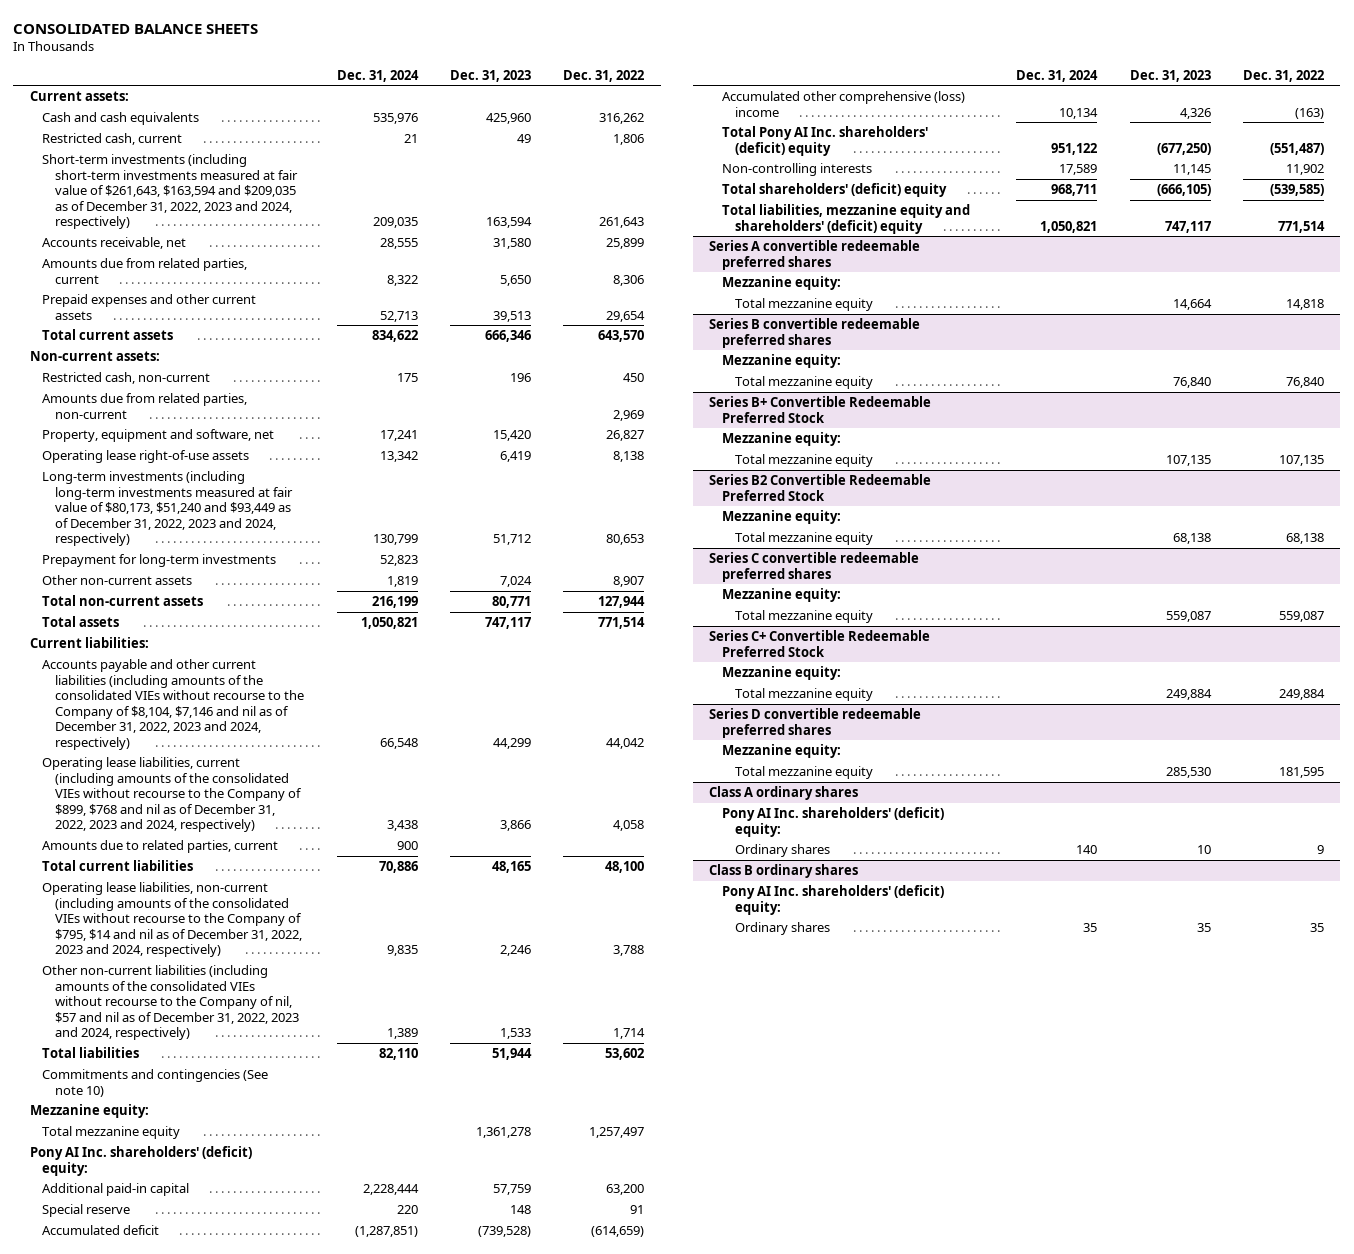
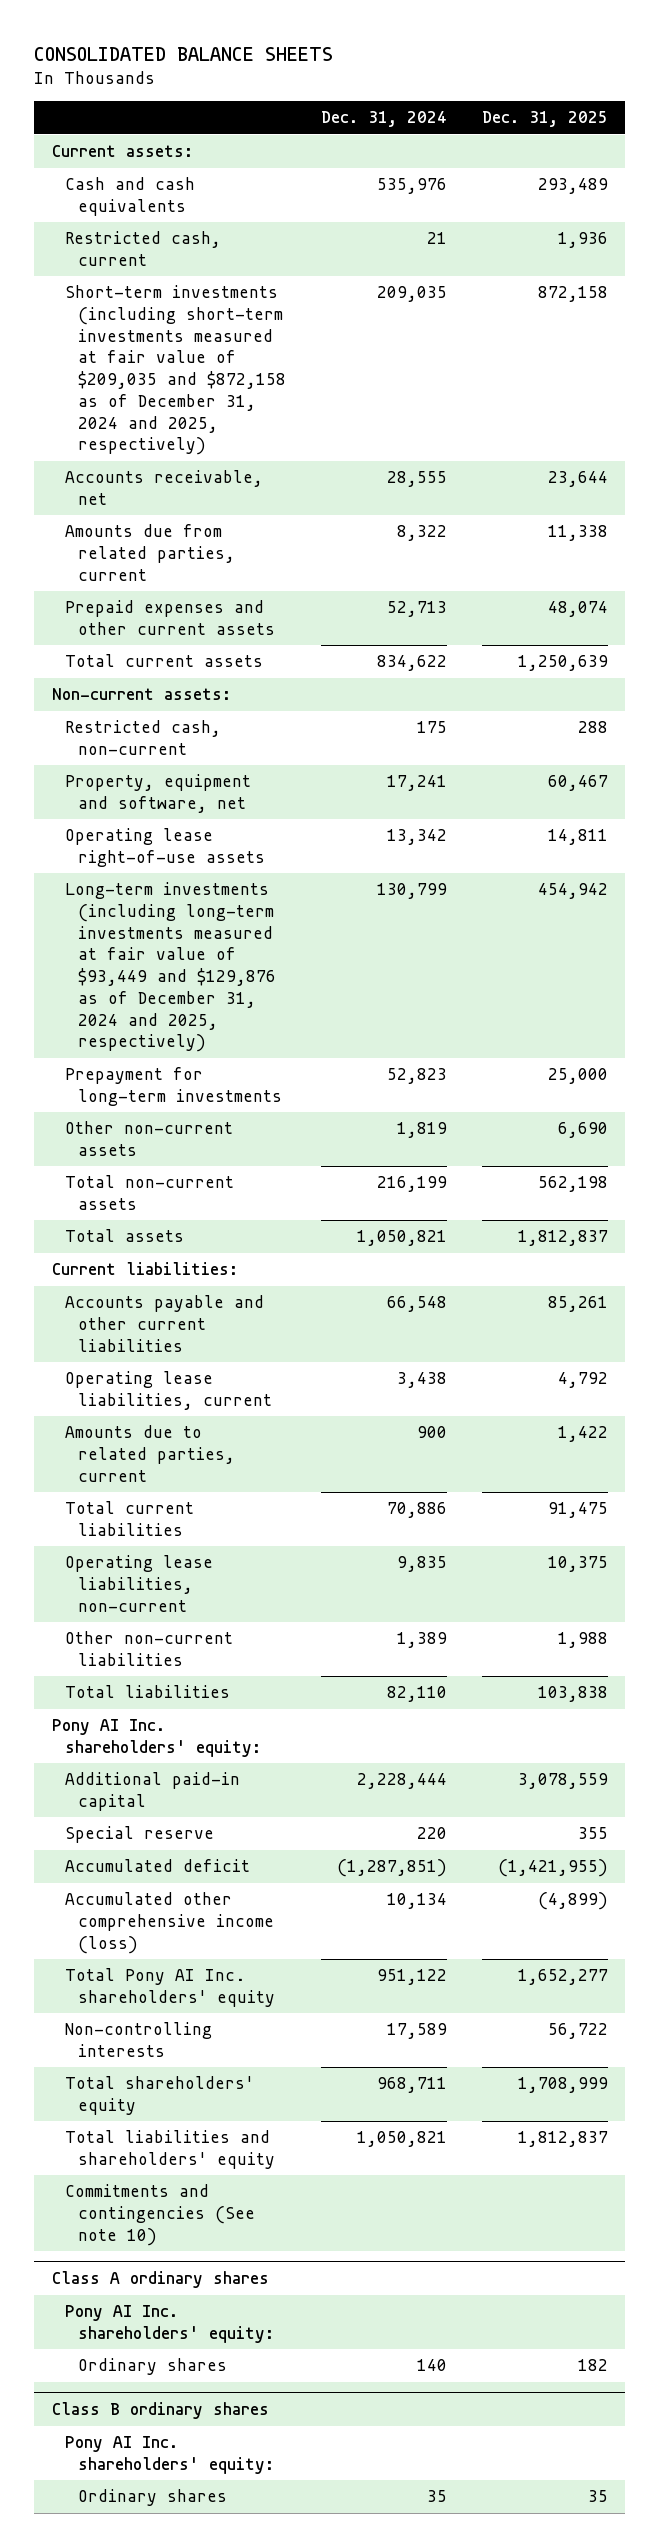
[449,69,531,82] Dec. 31, 2023 -> none
[563,69,645,82] Dec. 31, 2022 -> none
none -> [481,111,608,128] Dec. 31, 2025
[42,154,299,230] Short-term investments (including short-term investments measured at fair value of $261,643, $163,594 and $209,035 as of December 31, 2022, 2023 and 2024, respectively) -> [64,285,286,456] Short-term investments (including short-term investments measured at fair value of $209,035 and $872,158 as of December 31, 2024 and 2025, respectively)
[42,393,248,419] Amounts due from related parties, non-current -> none
[42,471,294,547] Long-term investments (including long-term investments measured at fair value of $80,173, $51,240 and $93,449 as of December 31, 2022, 2023 and 2024, respectively) -> [64,882,276,1053] Long-term investments (including long-term investments measured at fair value of $93,449 and $129,876 as of December 31, 2024 and 2025, respectively)
[42,659,305,750] Accounts payable and other current liabilities (including amounts of the consolidated VIEs without recourse to the Company of $8,104, $7,146 and nil as of December 31, 2022, 2023 and 2024, respectively) -> [64,1295,264,1352] Accounts payable and other current liabilities
[42,757,303,833] Operating lease liabilities, current (including amounts of the consolidated VIEs without recourse to the Company of $899, $768 and nil as of December 31, 2022, 2023 and 2024, respectively) -> [64,1371,272,1410] Operating lease liabilities, current
[42,882,303,958] Operating lease liabilities, non-current (including amounts of the consolidated VIEs without recourse to the Company of $795, $14 and nil as of December 31, 2022, 2023 and 2024, respectively) -> [64,1555,213,1612] Operating lease liabilities, non-current
[42,965,300,1041] Other non-current liabilities (including amounts of the consolidated VIEs without recourse to the Company of nil, $57 and nil as of December 31, 2022, 2023 and 2024, respectively) -> [64,1631,233,1666] Other non-current liabilities
[29,1104,149,1119] Mezzanine equity: -> none
[42,1126,181,1140] Total mezzanine equity -> none
[29,1146,252,1176] Pony AI Inc. shareholders' (deficit) equity: -> [51,1719,261,1757] Pony AI Inc. shareholders' equity:
[722,91,966,117] Accumulated other comprehensive (loss) income -> [64,1892,274,1954] Accumulated other comprehensive income (loss)
[722,126,929,156] Total Pony AI Inc. shareholders' (deficit) equity -> [64,1968,275,2007] Total Pony AI Inc. shareholders' equity
[709,240,921,270] Series A convertible redeemable preferred shares -> none
[722,276,842,291] Mezzanine equity: -> none
[734,298,873,312] Total mezzanine equity -> none
[709,318,921,348] Series B convertible redeemable preferred shares -> none
[722,354,842,369] Mezzanine equity: -> none
[734,376,873,390] Total mezzanine equity -> none
[709,396,932,423] Series B+ Convertible Redeemable Preferred Stock -> none
[722,432,842,447] Mezzanine equity: -> none
[734,454,873,468] Total mezzanine equity -> none
[709,474,932,501] Series B2 Convertible Redeemable Preferred Stock -> none
[722,510,842,525] Mezzanine equity: -> none
[734,532,873,546] Total mezzanine equity -> none
[709,552,920,582] Series C convertible redeemable preferred shares -> none
[722,588,842,603] Mezzanine equity: -> none
[734,610,873,624] Total mezzanine equity -> none
[709,630,931,657] Series C+ Convertible Redeemable Preferred Stock -> none
[722,666,842,681] Mezzanine equity: -> none
[734,688,873,702] Total mezzanine equity -> none
[709,708,922,738] Series D convertible redeemable preferred shares -> none
[722,744,842,759] Mezzanine equity: -> none
[734,766,873,780] Total mezzanine equity -> none
[722,183,948,198] Total shareholders' (deficit) equity -> [64,2076,254,2115] Total shareholders' equity
[722,204,971,234] Total liabilities, mezzanine equity and shareholders' (deficit) equity -> [64,2130,275,2169] Total liabilities and shareholders' equity
[42,1069,269,1097] Commitments and contingencies (See note 10) -> [64,2184,255,2246] Commitments and contingencies (See note 10)
[722,807,945,837] Pony AI Inc. shareholders' (deficit) equity: -> [64,2305,274,2343] Pony AI Inc. shareholders' equity:
[722,885,945,915] Pony AI Inc. shareholders' (deficit) equity: -> [64,2436,274,2474] Pony AI Inc. shareholders' equity:

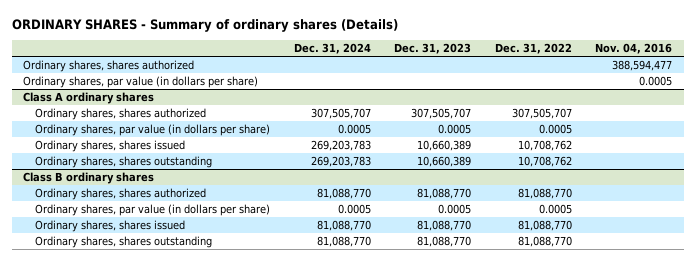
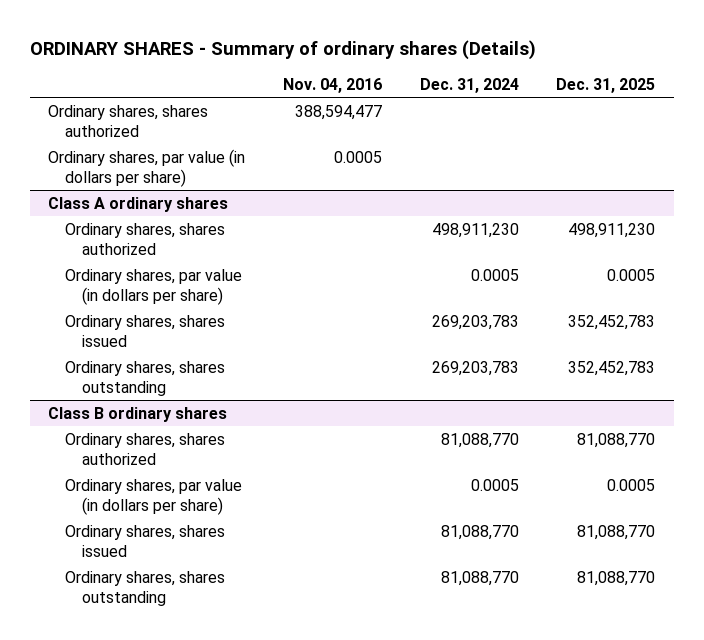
[394,43,472,55] Dec. 31, 2023 -> none
[494,43,572,55] Dec. 31, 2022 -> none
none -> [556,77,656,93] Dec. 31, 2025
[310,108,371,120] 307,505,707 -> [431,222,519,238] 498,911,230

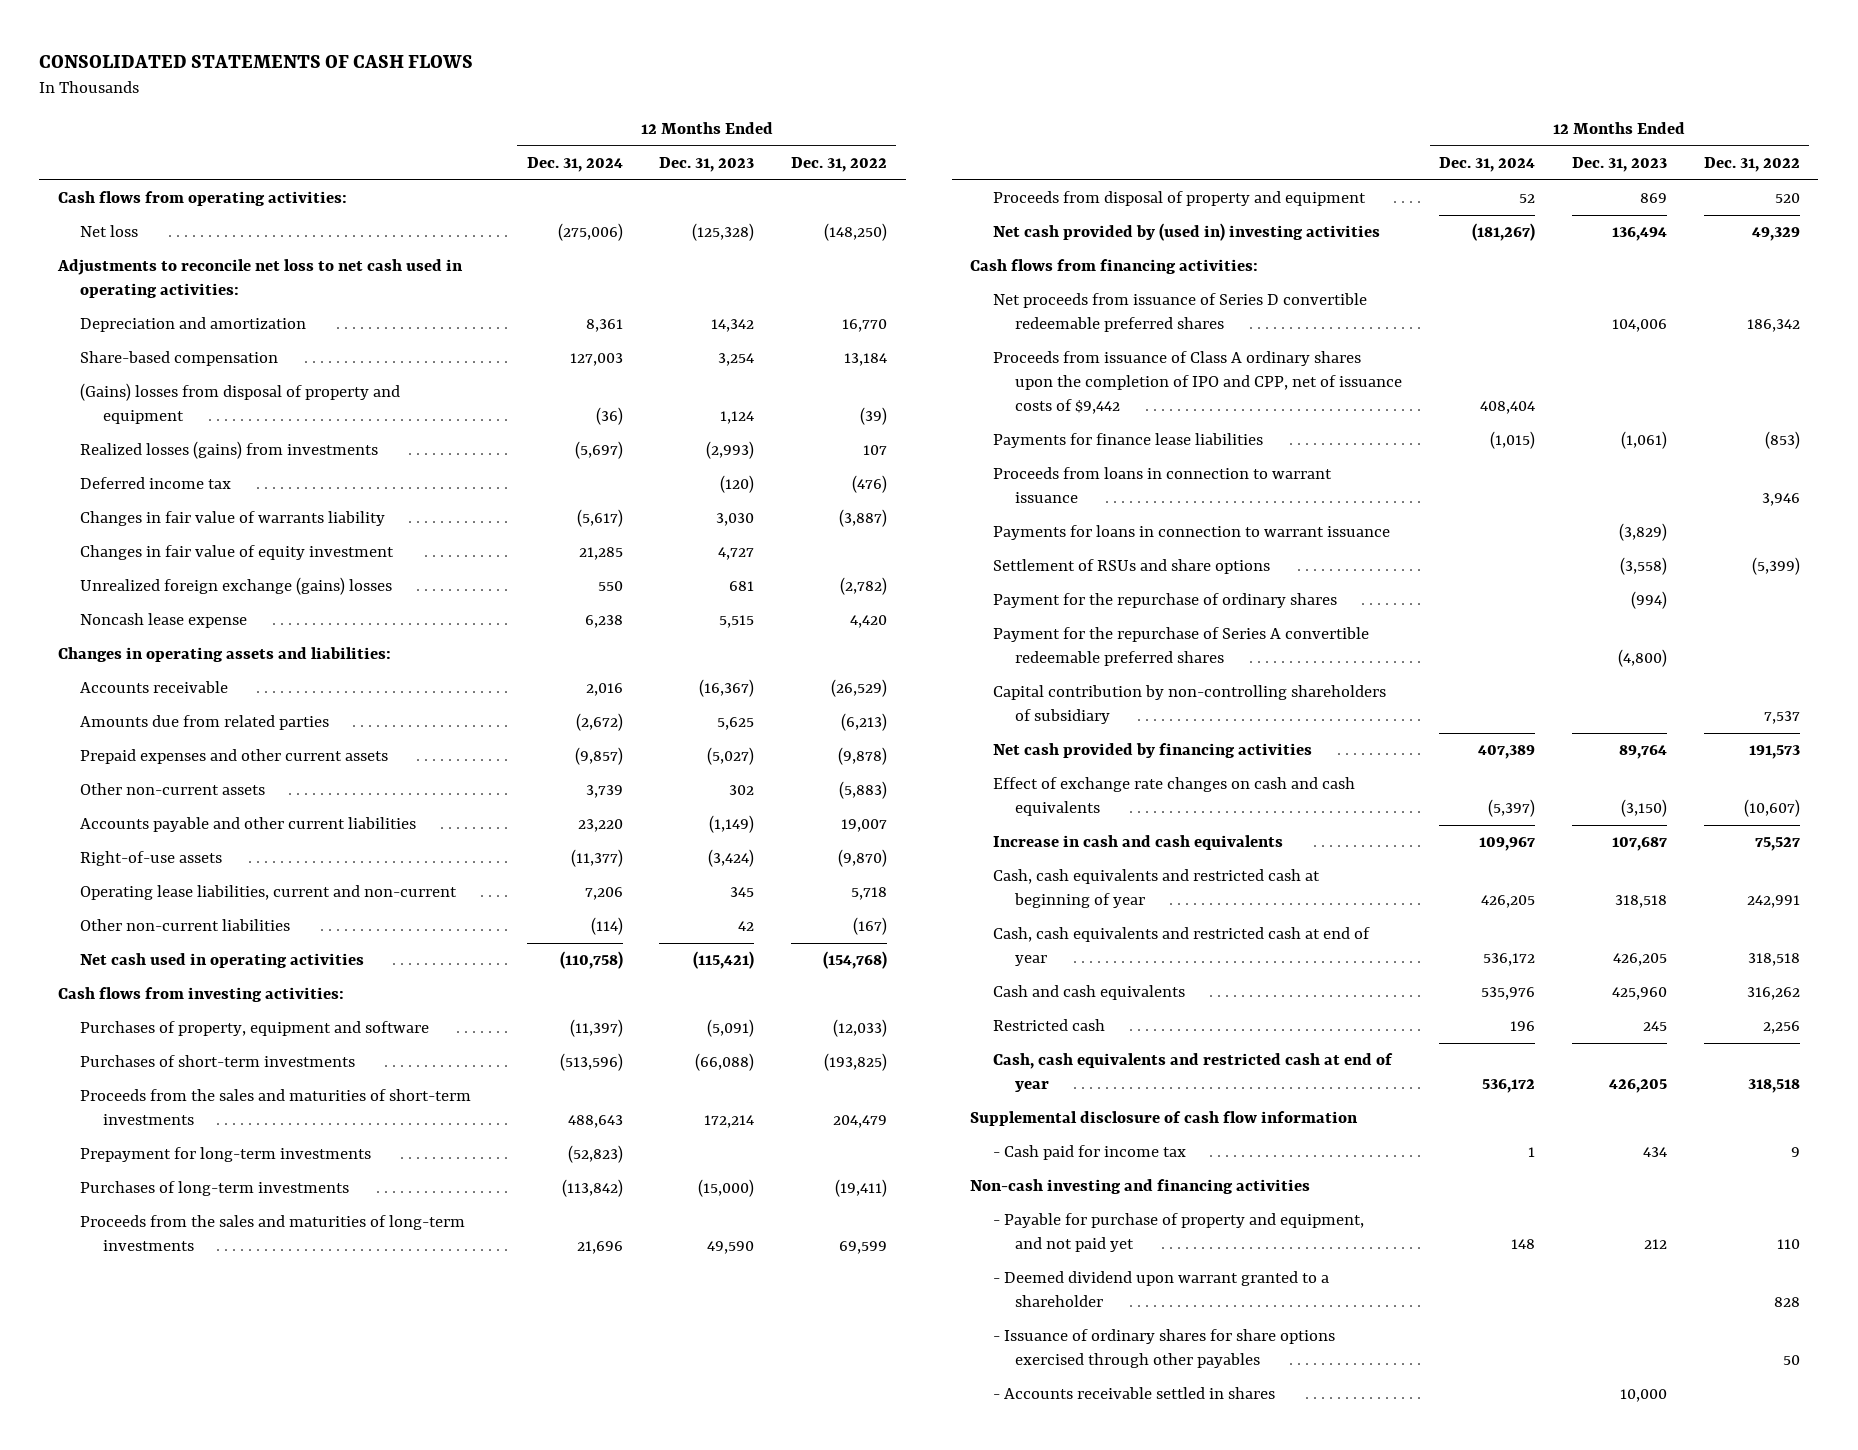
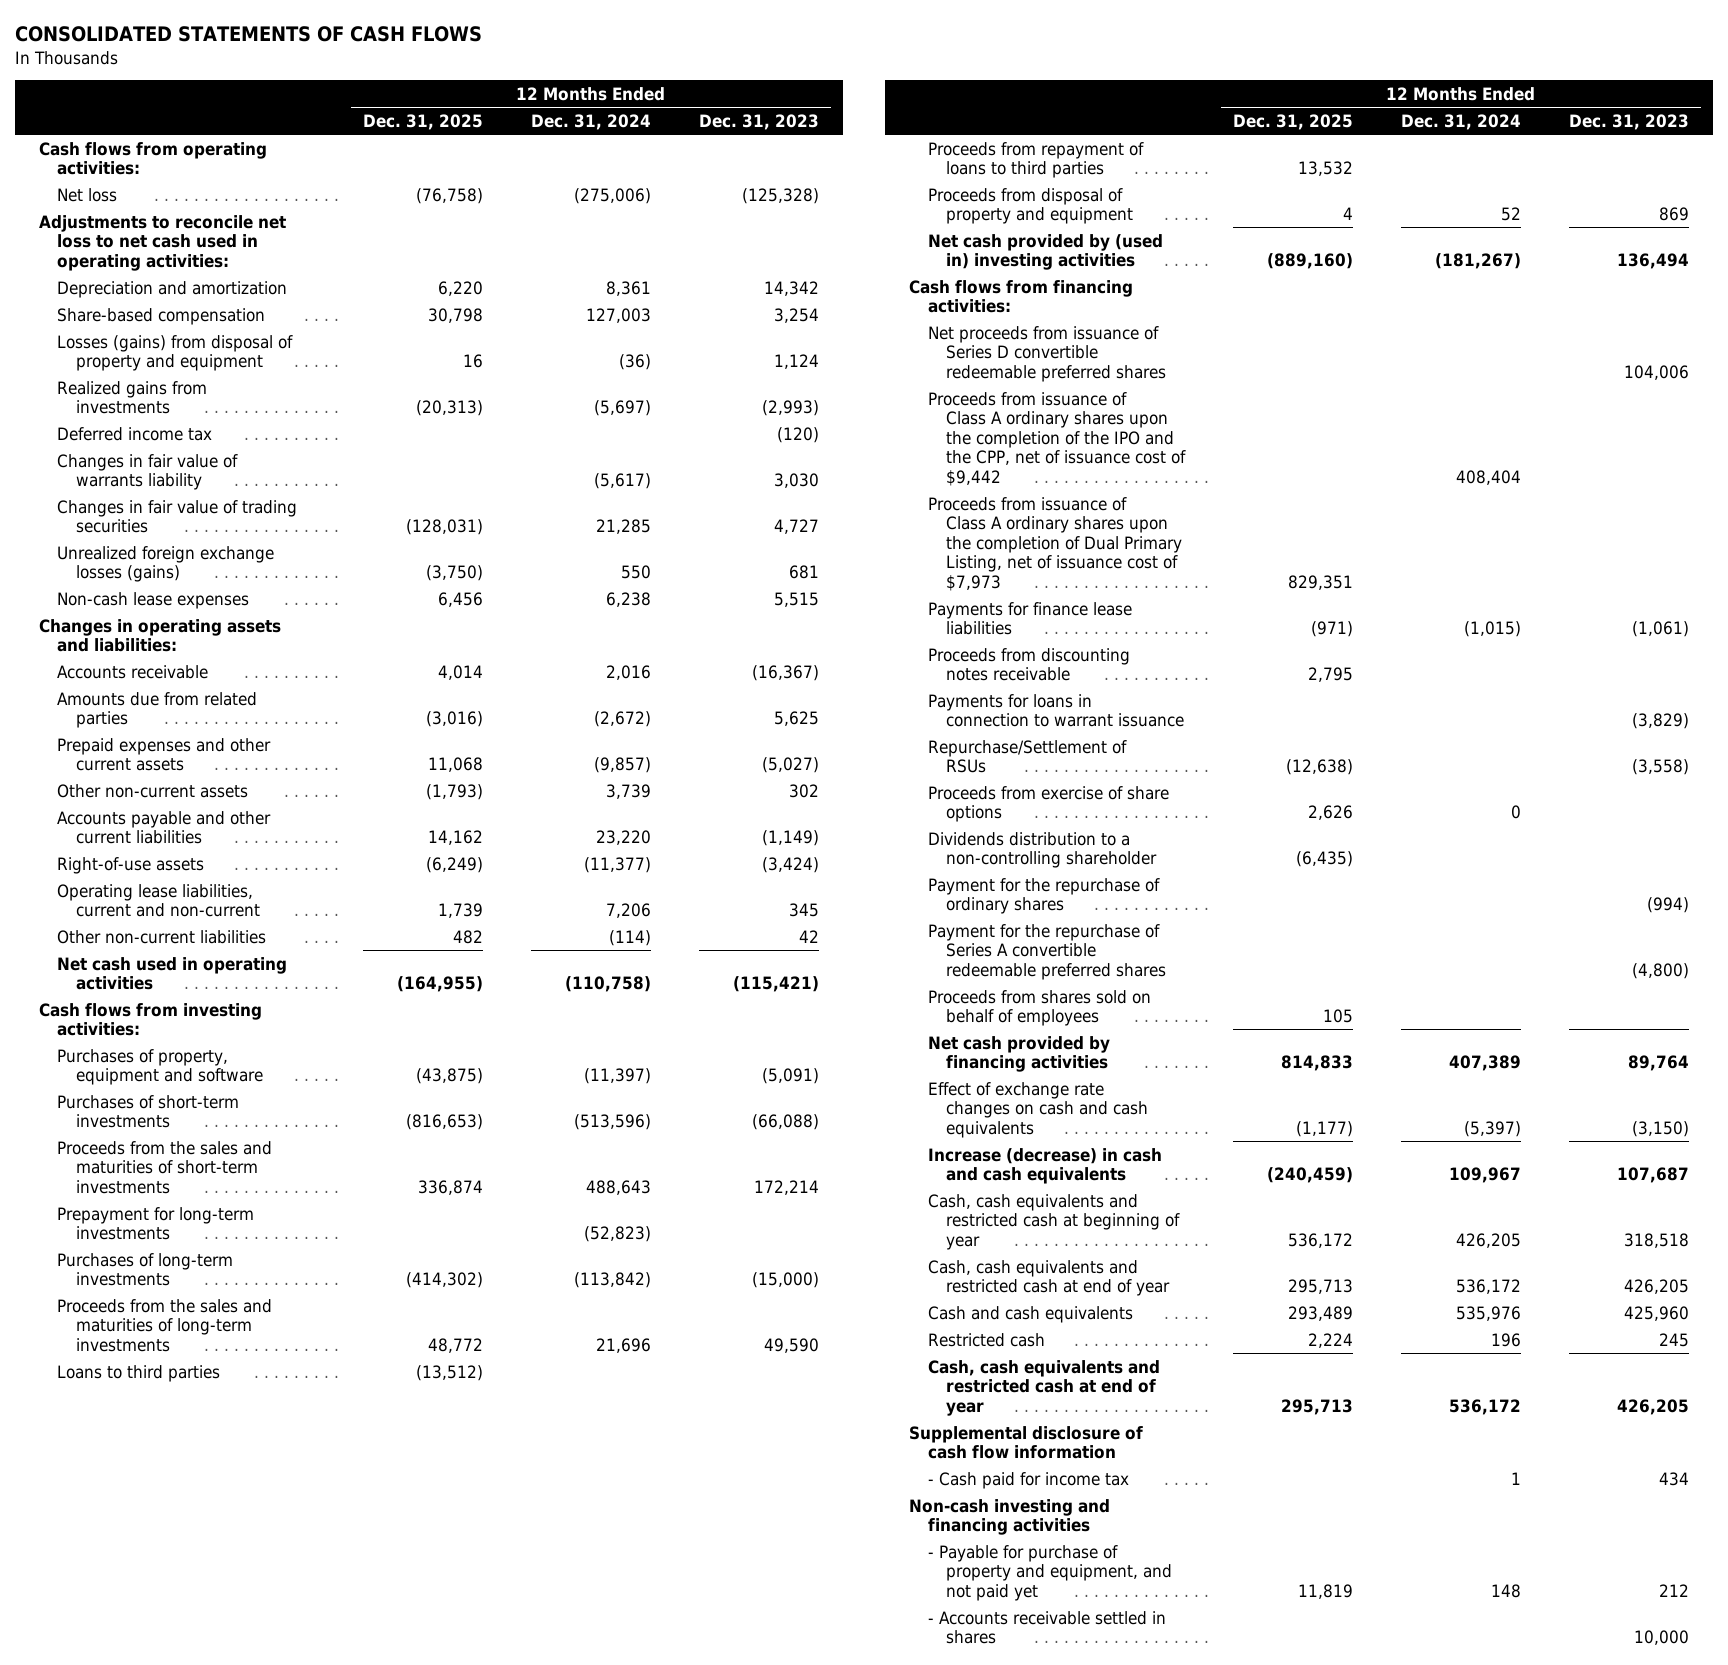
[791,156,888,172] Dec. 31, 2022 -> none
none -> [362,113,483,130] Dec. 31, 2025
[80,383,401,425] (Gains) losses from disposal of property and equipment -> [57,334,294,372] Losses (gains) from disposal of property and equipment
[80,441,379,460] Realized losses (gains) from investments -> [57,380,208,415] Realized gains from investments
[80,545,395,561] Changes in fair value of equity investment -> [57,499,298,534] Changes in fair value of trading securities
[80,577,393,596] Unrealized foreign exchange (gains) losses -> [57,545,275,583] Unrealized foreign exchange losses (gains)
[80,613,248,629] Noncash lease expense -> [57,591,250,609] Non-cash lease expenses
none -> [57,1364,221,1382] Loans to third parties
none -> [927,141,1144,179] Proceeds from repayment of loans to third parties
[992,351,1403,414] Proceeds from issuance of Class A ordinary shares upon the completion of IPO and CPP, net of issuance costs of $9,442 -> [927,391,1187,486] Proceeds from issuance of Class A ordinary shares upon the completion of the IPO and the CPP, net of issuance cost of $9,442
none -> [927,496,1183,591] Proceeds from issuance of Class A ordinary shares upon the completion of Dual Primary Listing, net of issuance cost of $7,973
[992,467,1332,504] Proceeds from loans in connection to warrant issuance -> none
none -> [927,647,1130,682] Proceeds from discounting notes receivable
[992,559,1270,575] Settlement of RSUs and share options -> [927,739,1127,774] Repurchase/Settlement of RSUs
none -> [927,785,1169,823] Proceeds from exercise of share options
none -> [927,831,1158,869] Dividends distribution to a non-controlling shareholder
[992,685,1386,725] Capital contribution by non-controlling shareholders of subsidiary -> none
none -> [927,989,1151,1027] Proceeds from shares sold on behalf of employees
[992,835,1283,851] Increase in cash and cash equivalents -> [927,1147,1162,1185] Increase (decrease) in cash and cash equivalents
[992,1271,1329,1308] - Deemed dividend upon warrant granted to a shareholder -> none
[992,1329,1335,1369] - Issuance of ordinary shares for share options exercised through other payables -> none

